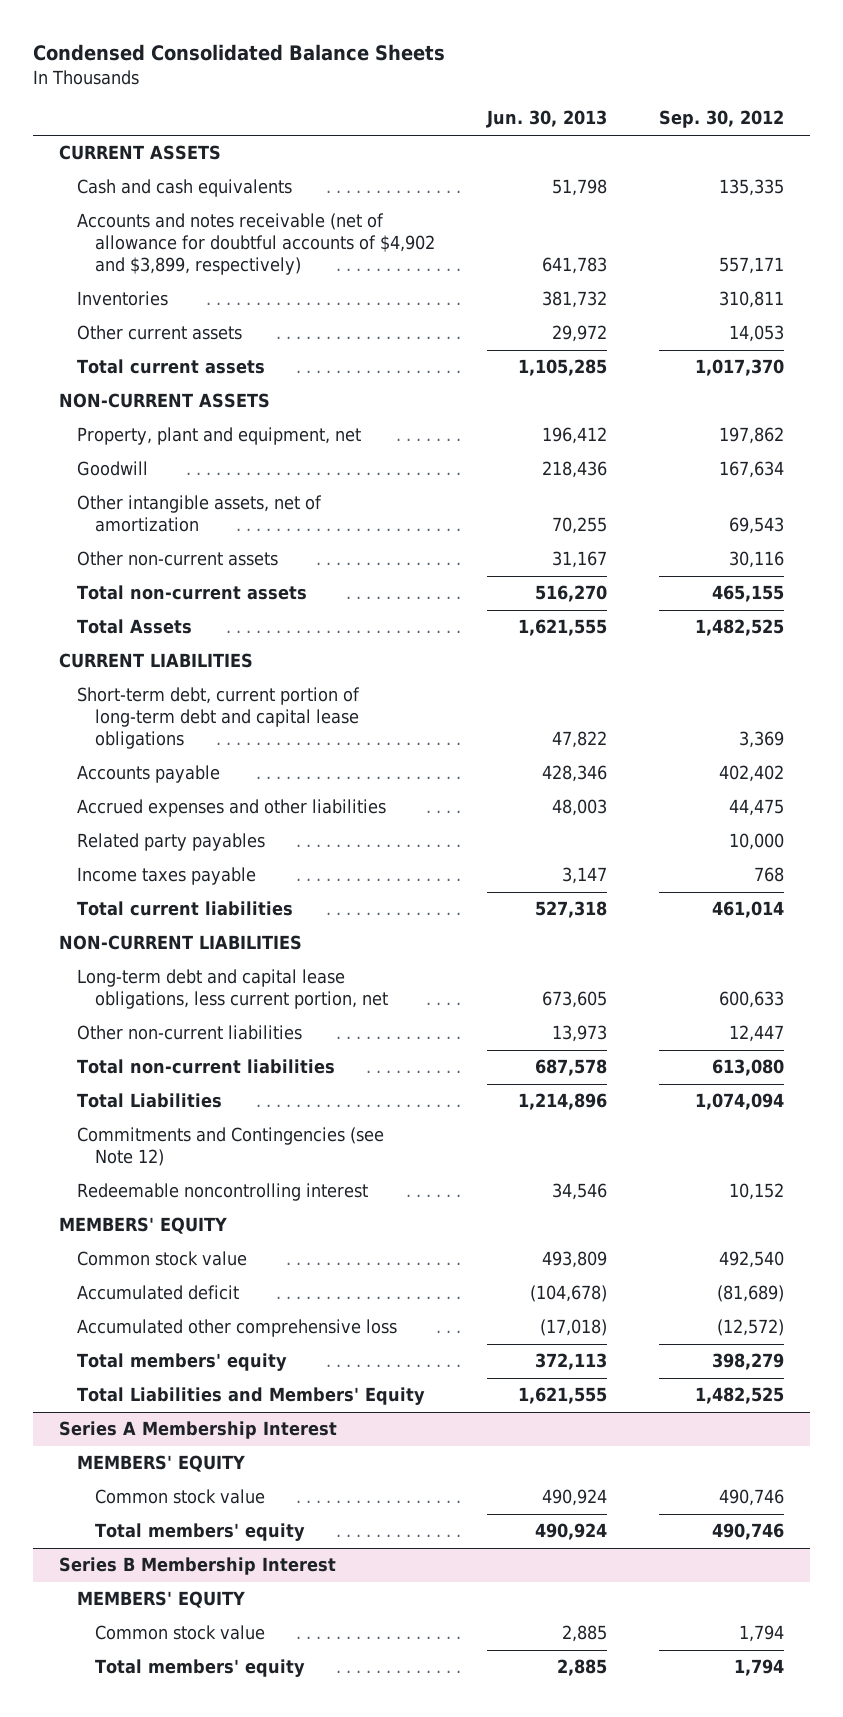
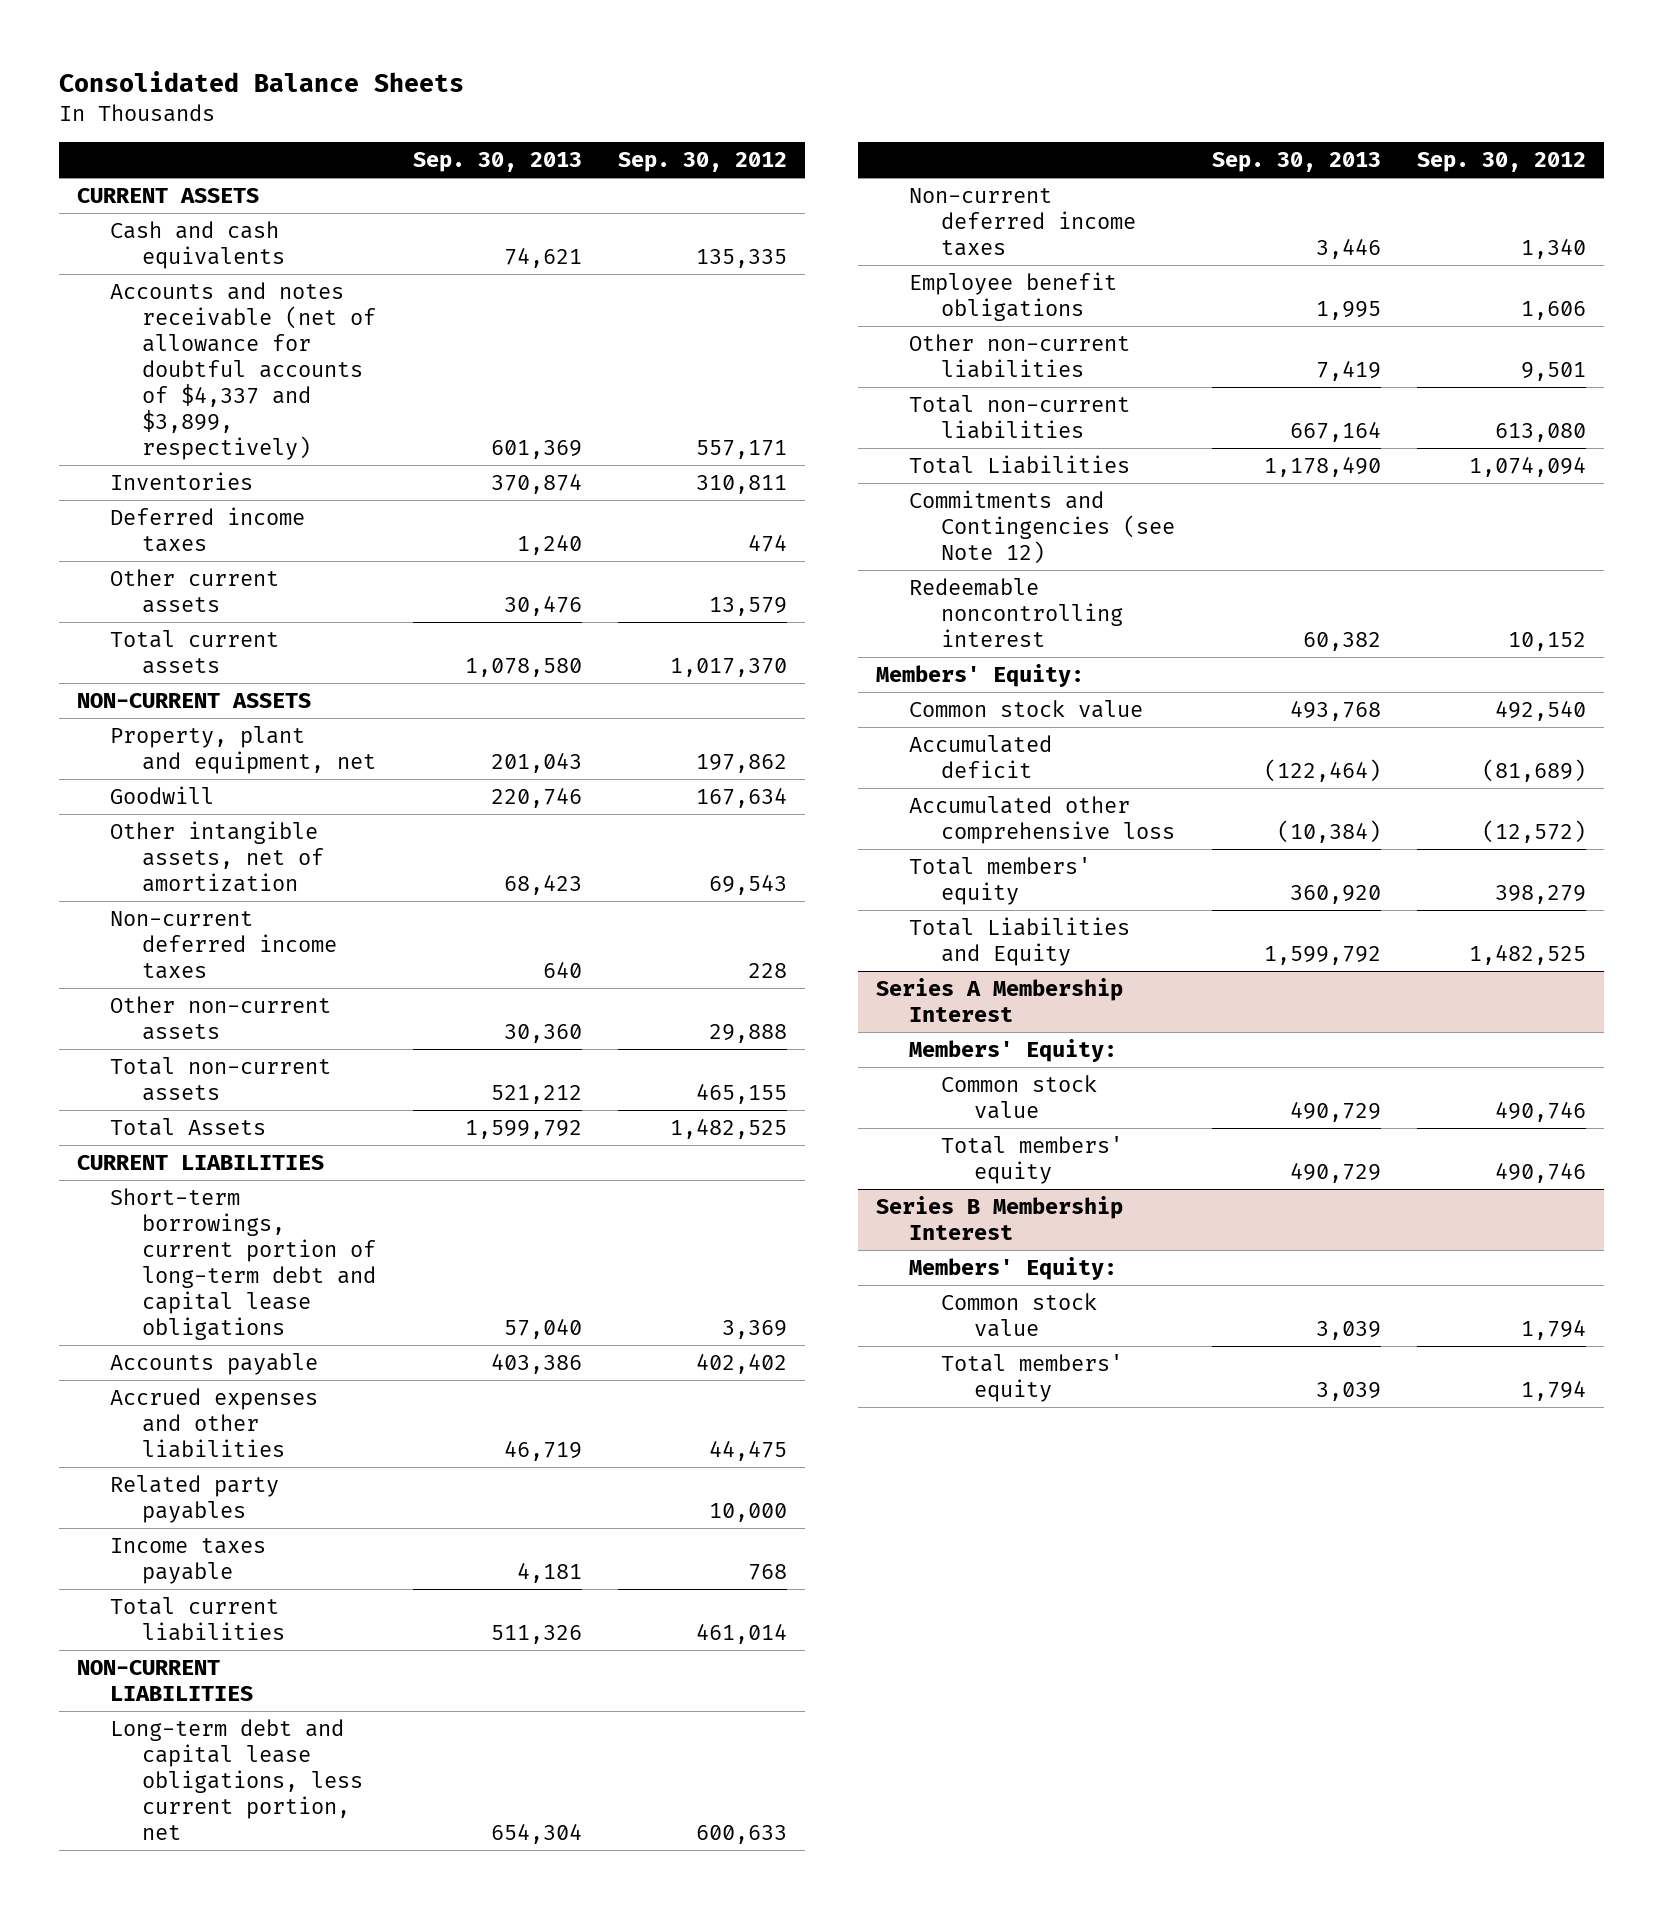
[33,44,446,62] Condensed Consolidated Balance Sheets -> [59,71,465,93] Consolidated Balance Sheets
[486,110,608,129] Jun. 30, 2013 -> none
none -> [412,152,582,173] Sep. 30, 2013
[77,213,436,276] Accounts and notes receivable (net of allowance for doubtful accounts of $4,902 and $3,899, respectively) -> [109,281,377,460] Accounts and notes receivable (net of allowance for doubtful accounts of $4,337 and $3,899, respectively)
none -> [109,506,305,552] Deferred income taxes
[729,325,785,343] 14,053 -> [708,596,787,616] 13,579
none -> [109,910,338,979] Non-current deferred income taxes
[729,551,785,569] 30,116 -> [708,1023,787,1043] 29,888
[77,687,361,750] Short-term debt, current portion of long-term debt and capital lease obligations -> [109,1187,377,1340] Short-term borrowings, current portion of long-term debt and capital lease obligations
none -> [908,187,1137,256] Non-current deferred income taxes
none -> [908,271,1117,321] Employee benefit obligations
[729,1025,785,1043] 12,447 -> [1520,361,1586,381] 9,501
[58,1217,227,1235] MEMBERS' EQUITY -> [876,663,1085,687] Members' Equity:
[77,1387,426,1406] Total Liabilities and Members' Equity -> [908,916,1130,966] Total Liabilities and Equity
[77,1455,246,1473] MEMBERS' EQUITY -> [908,1038,1117,1062] Members' Equity:
[77,1591,246,1609] MEMBERS' EQUITY -> [908,1256,1117,1280] Members' Equity:

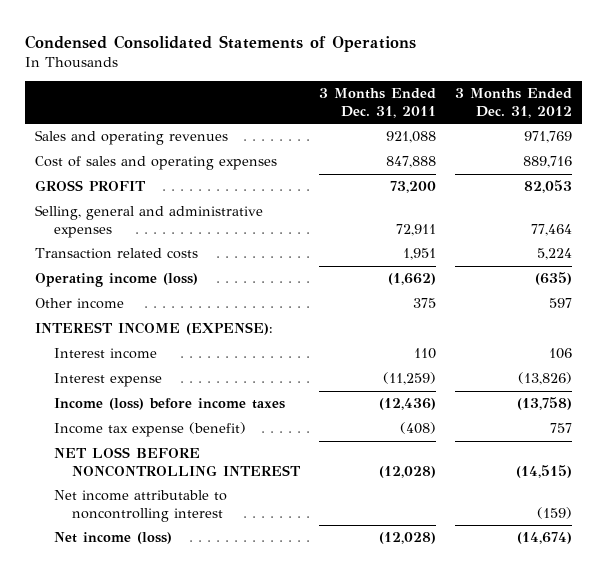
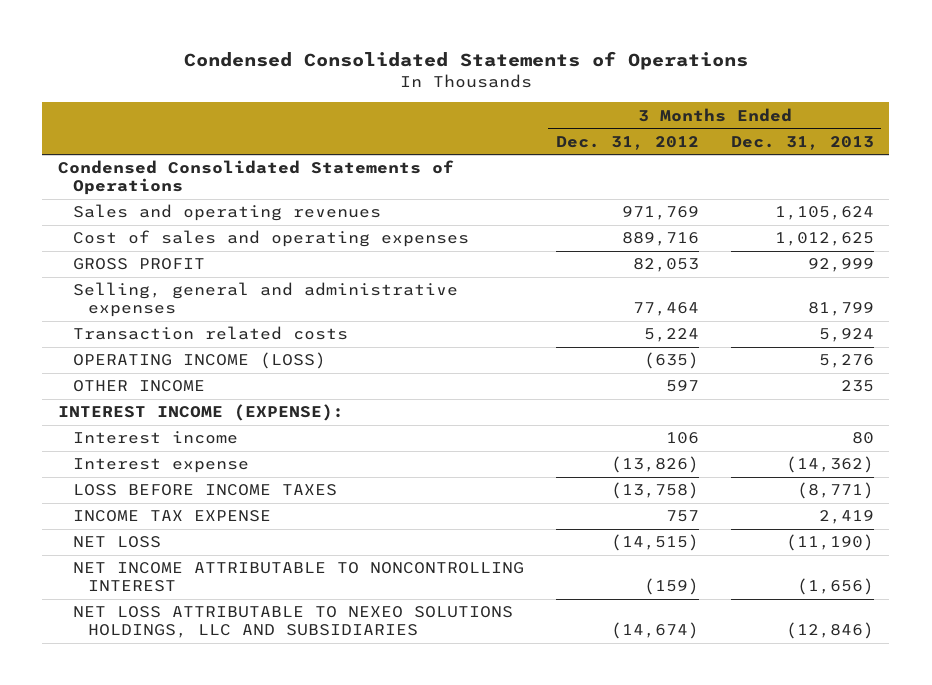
[319,88,437,118] 3 Months Ended Dec. 31, 2011 -> none
none -> [730,135,874,150] Dec. 31, 2013
none -> [58,160,455,196] Condensed Consolidated Statements of Operations
[35,273,199,288] Operating income (loss) -> [73,352,327,370] OPERATING INCOME (LOSS)
[35,298,125,310] Other income -> [73,380,206,393] OTHER INCOME
[53,398,285,411] Income (loss) before income taxes -> [73,484,338,497] LOSS BEFORE INCOME TAXES
[53,422,246,438] Income tax expense (benefit) -> [73,510,272,523] INCOME TAX EXPENSE
[53,447,302,477] NET LOSS BEFORE NONCONTROLLING INTEREST -> [73,536,162,549] NET LOSS
[53,490,227,522] Net income attributable to noncontrolling interest -> [73,562,525,593] NET INCOME ATTRIBUTABLE TO NONCONTROLLING INTEREST
[53,532,172,545] Net income (loss) -> [73,606,514,639] NET LOSS ATTRIBUTABLE TO NEXEO SOLUTIONS HOLDINGS, LLC AND SUBSIDIARIES

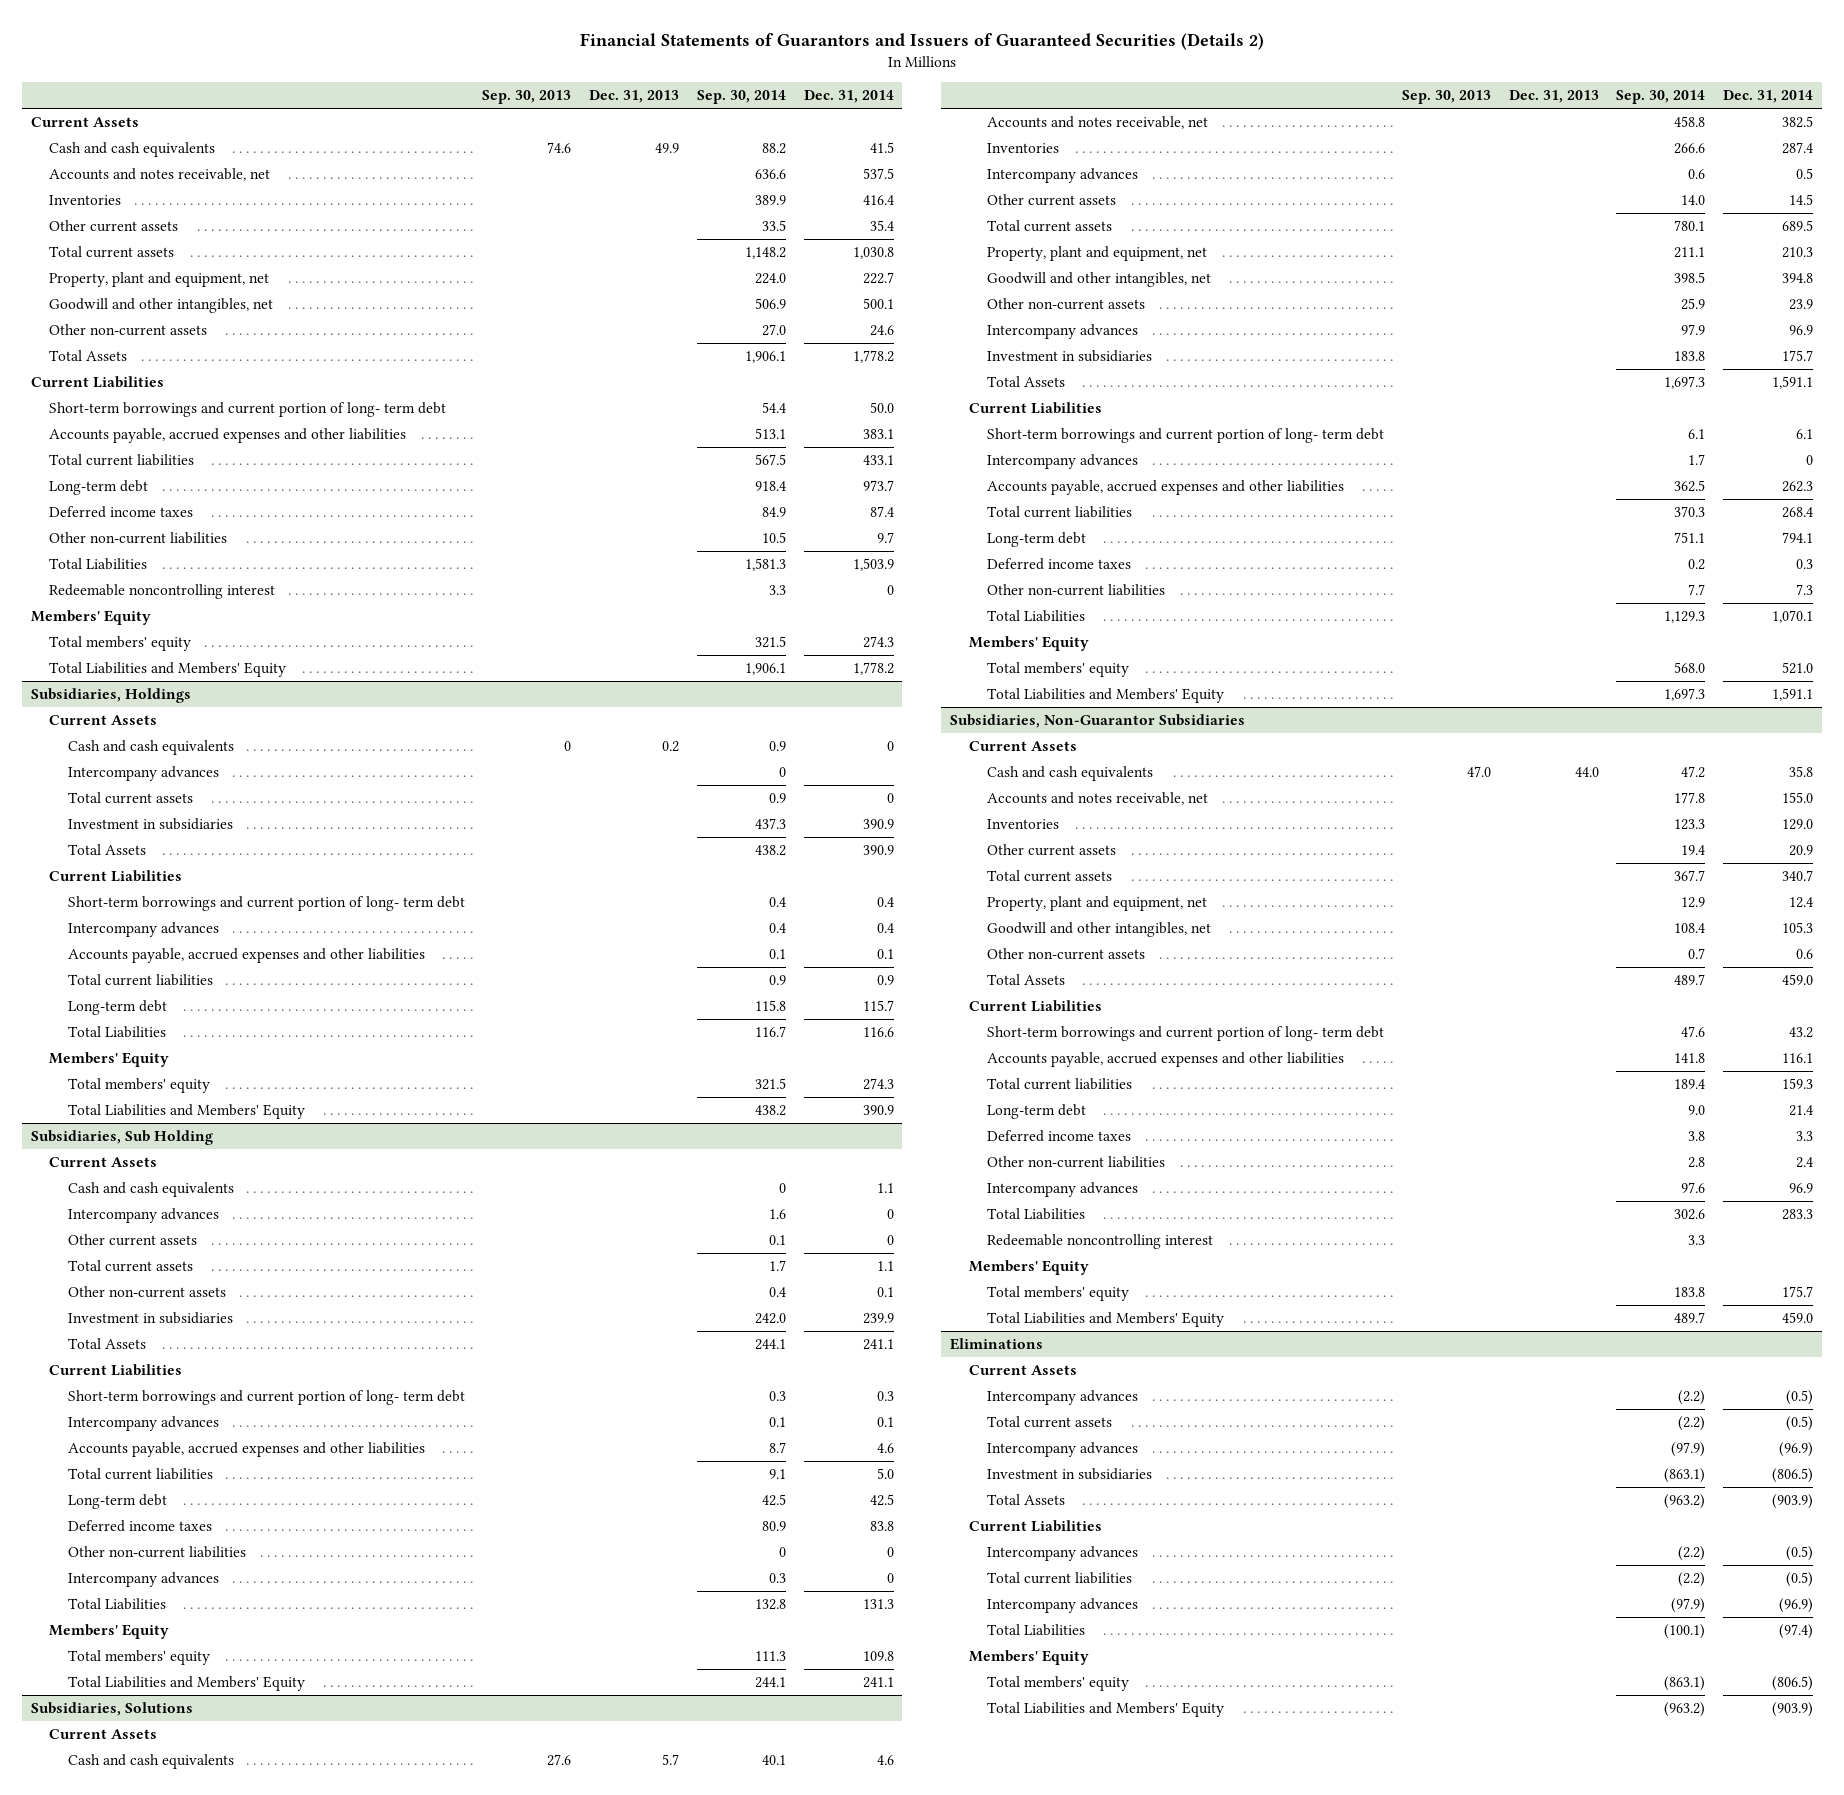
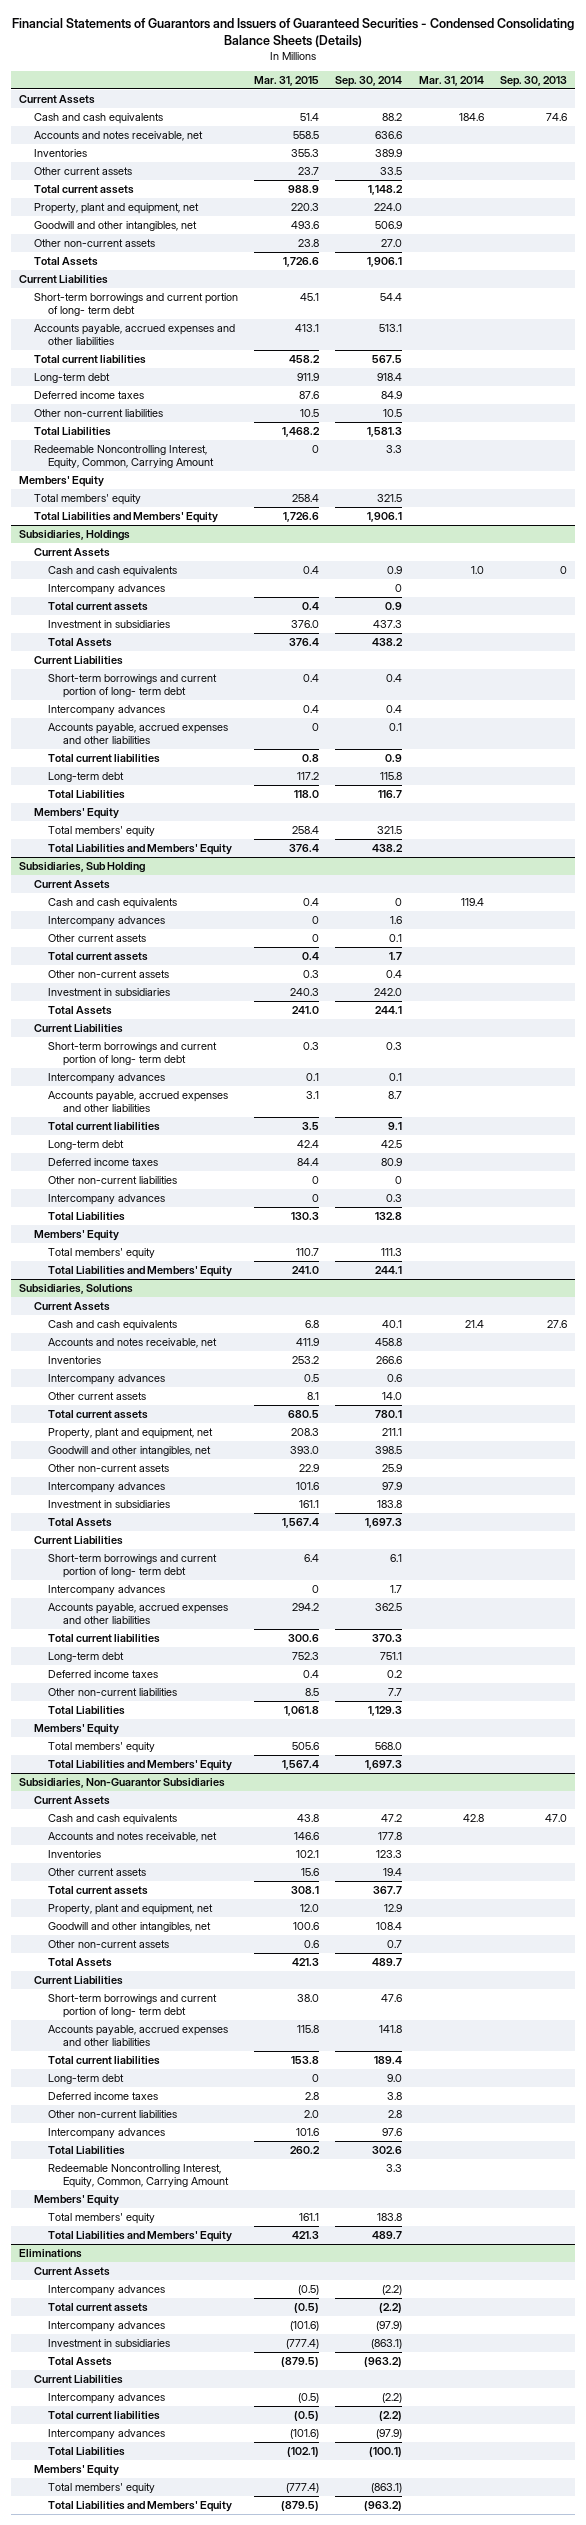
[579,32,1264,50] Financial Statements of Guarantors and Issuers of Guaranteed Securities (Details 2) -> [12,17,575,47] Financial Statements of Guarantors and Issuers of Guaranteed Securities - Condensed Consolidating Balance Sheets (Details)
[589,90,680,104] Dec. 31, 2013 -> none
[803,90,894,104] Dec. 31, 2014 -> none
none -> [253,75,319,86] Mar. 31, 2015
none -> [418,75,484,86] Mar. 31, 2014
[49,584,276,600] Redeemable noncontrolling interest -> [33,444,215,470] Redeemable Noncontrolling Interest, Equity, Common, Carrying Amount
[987,1234,1214,1250] Redeemable noncontrolling interest -> [48,2163,229,2189] Redeemable Noncontrolling Interest, Equity, Common, Carrying Amount

